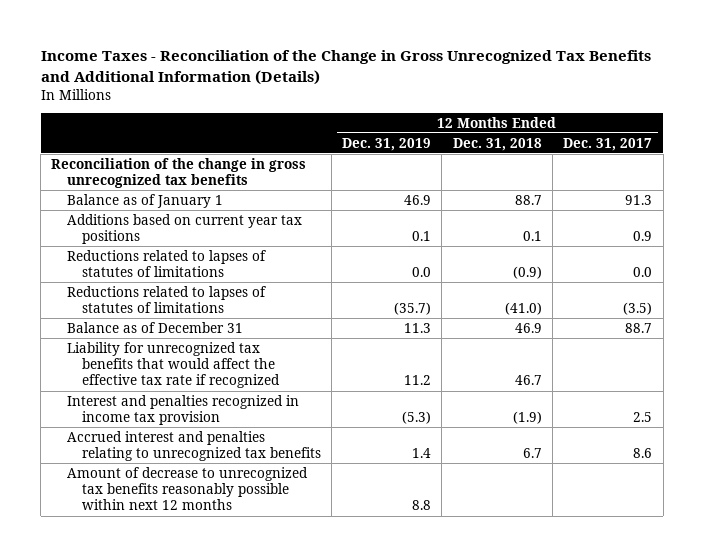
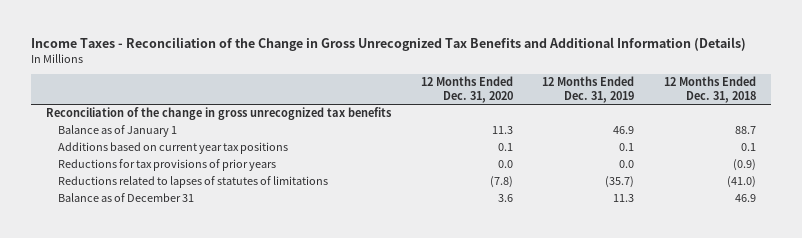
[563,137,653,151] Dec. 31, 2017 -> none
none -> [420,76,513,104] 12 Months Ended Dec. 31, 2020
[66,249,266,278] Reductions related to lapses of statutes of limitations -> [58,159,277,172] Reductions for tax provisions of prior years
[66,341,280,389] Liability for unrecognized tax benefits that would affect the effective tax rate if recognized -> none
[66,394,299,426] Interest and penalties recognized in income tax provision -> none
[66,430,321,462] Accrued interest and penalties relating to unrecognized tax benefits -> none
[66,466,308,511] Amount of decrease to unrecognized tax benefits reasonably possible within next 12 months -> none

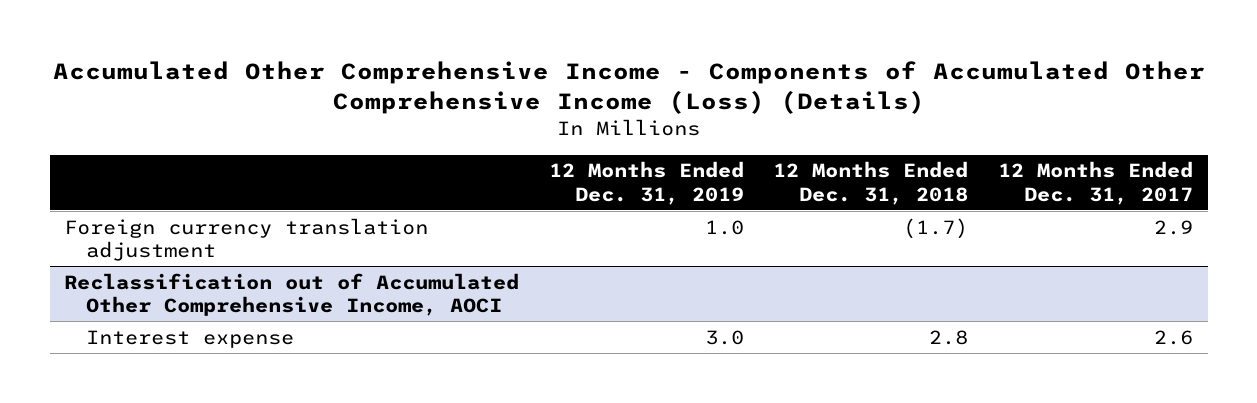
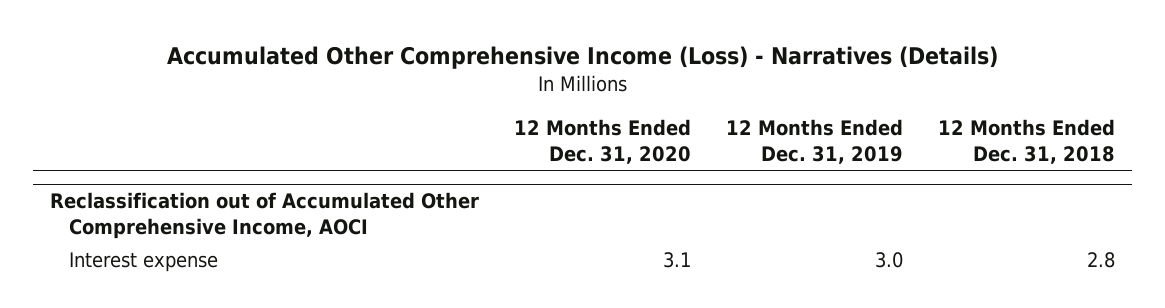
[52,61,1205,115] Accumulated Other Comprehensive Income - Components of Accumulated Other Comprehensive Income (Loss) (Details) -> [166,46,998,70] Accumulated Other Comprehensive Income (Loss) - Narratives (Details)
[997,161,1193,205] 12 Months Ended Dec. 31, 2017 -> none
none -> [514,119,692,165] 12 Months Ended Dec. 31, 2020
[64,217,429,262] Foreign currency translation adjustment -> none

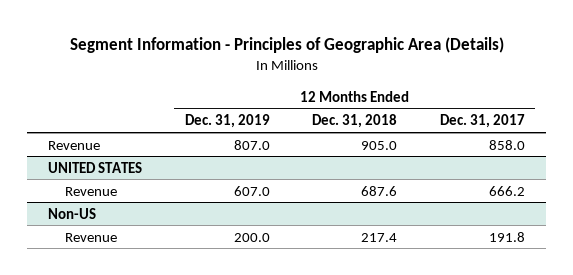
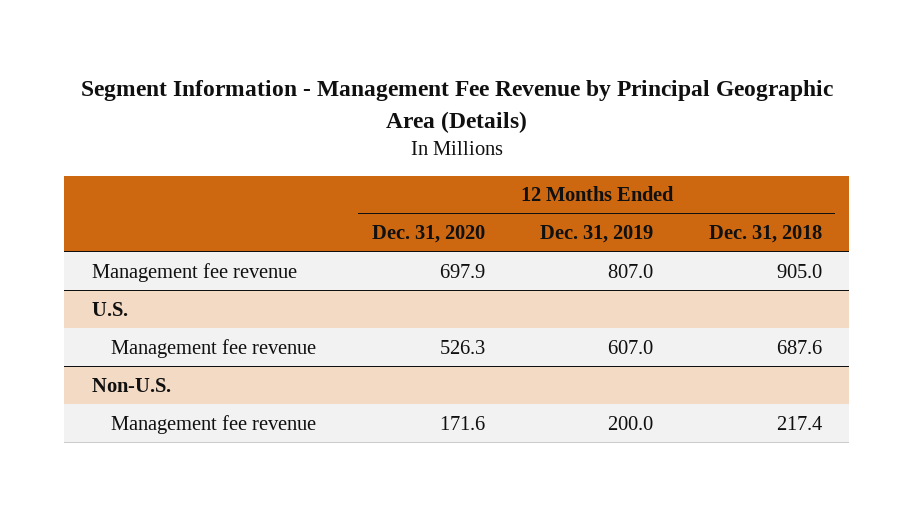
[69,37,504,54] Segment Information - Principles of Geographic Area (Details) -> [80,79,833,133] Segment Information - Management Fee Revenue by Principal Geographic Area (Details)
[439,114,525,129] Dec. 31, 2017 -> none
none -> [371,224,485,243] Dec. 31, 2020
[48,140,101,150] Revenue -> [91,262,297,282] Management fee revenue
[48,161,143,173] UNITED STATES -> [91,301,128,316] U.S.
[65,186,118,196] Revenue -> [111,338,317,358] Management fee revenue
[48,207,97,219] Non-US -> [91,377,171,392] Non-U.S.
[65,232,118,242] Revenue -> [111,414,317,434] Management fee revenue

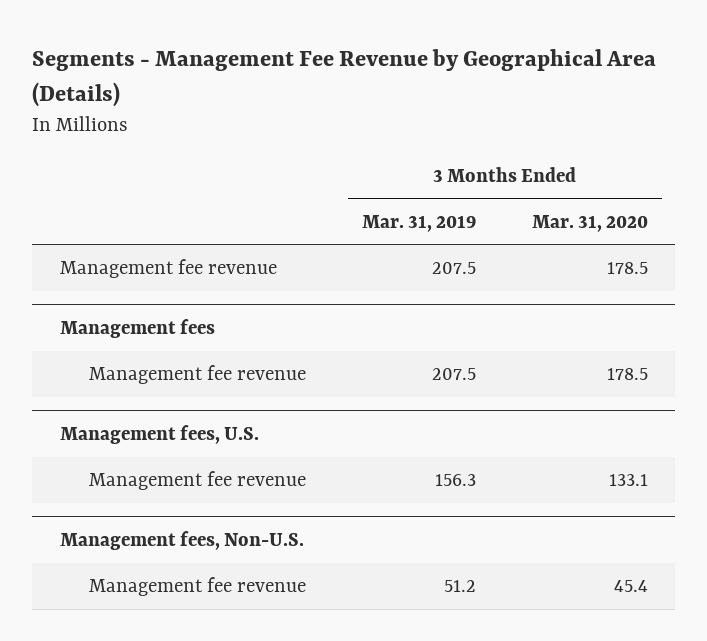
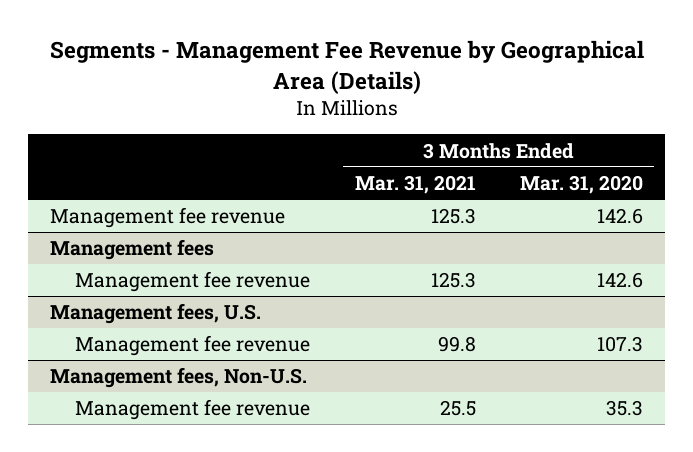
[361,214,476,232] Mar. 31, 2019 -> none
none -> [354,175,476,195] Mar. 31, 2021
[606,262,648,275] 178.5 -> [597,208,644,225] 142.6
[606,368,648,381] 178.5 -> [597,272,644,289] 142.6
[608,474,648,487] 133.1 -> [597,336,644,353] 107.3
[613,580,648,593] 45.4 -> [606,400,644,417] 35.3

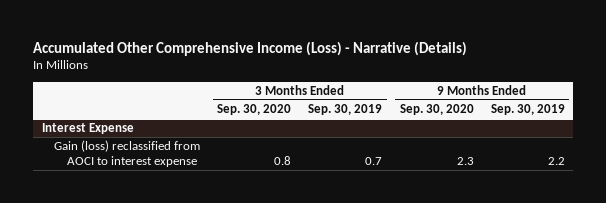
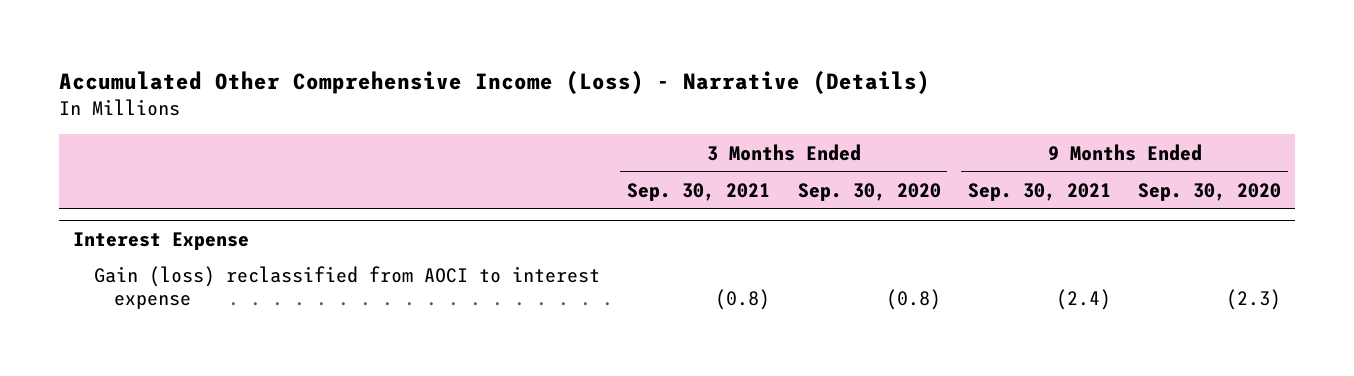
[308,104,383,116] Sep. 30, 2019 -> none
[490,104,565,116] Sep. 30, 2019 -> none
none -> [627,182,771,201] Sep. 30, 2021
none -> [967,182,1111,201] Sep. 30, 2021
[274,155,292,165] 0.8 -> [885,288,941,310] (0.8)
[456,156,474,165] 2.3 -> [1226,288,1282,310] (2.3)

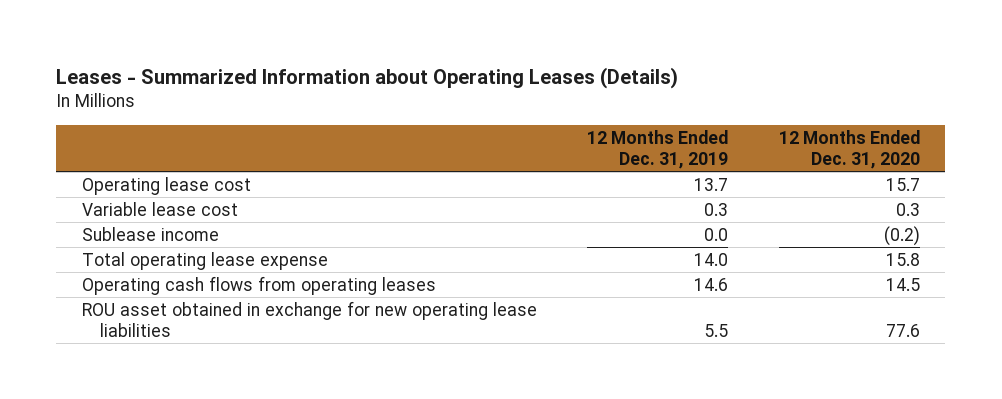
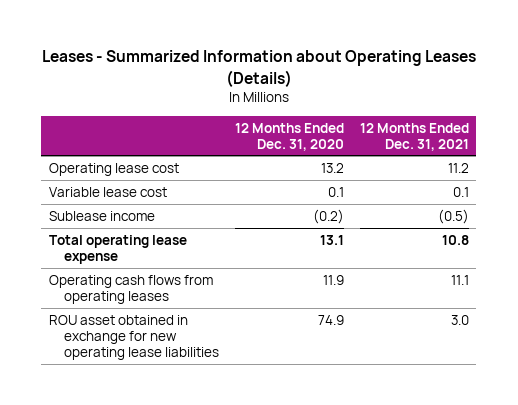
[587,129,729,169] 12 Months Ended Dec. 31, 2019 -> none
none -> [359,122,469,151] 12 Months Ended Dec. 31, 2021
[886,177,921,191] 15.7 -> [320,162,344,173] 13.2
[896,202,921,216] 0.3 -> [327,186,344,197] 0.1
[886,252,921,266] 15.8 -> [319,234,344,245] 13.1
[886,277,921,291] 14.5 -> [322,274,344,285] 11.9
[886,323,921,337] 77.6 -> [317,314,344,325] 74.9

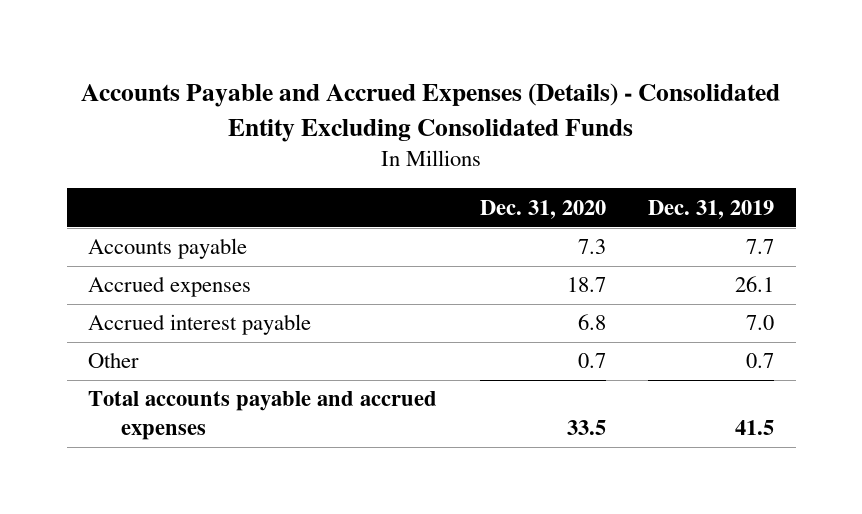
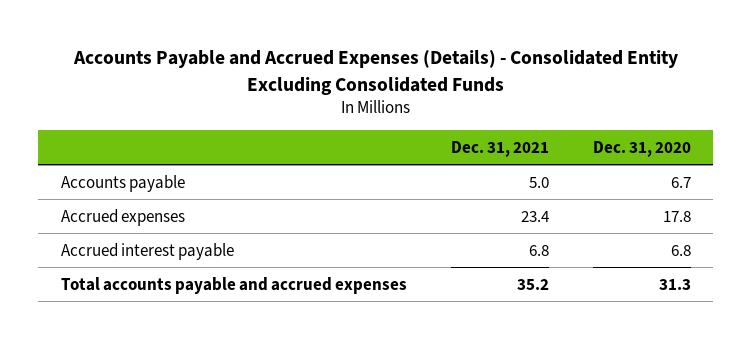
[648,199,775,219] Dec. 31, 2019 -> none
none -> [450,140,549,157] Dec. 31, 2021
[577,239,606,255] 7.3 -> [671,176,692,188] 6.7
[566,277,606,293] 18.7 -> [663,210,692,222] 17.8
[87,352,139,369] Other -> none
[566,420,606,436] 33.5 -> [659,278,692,290] 31.3

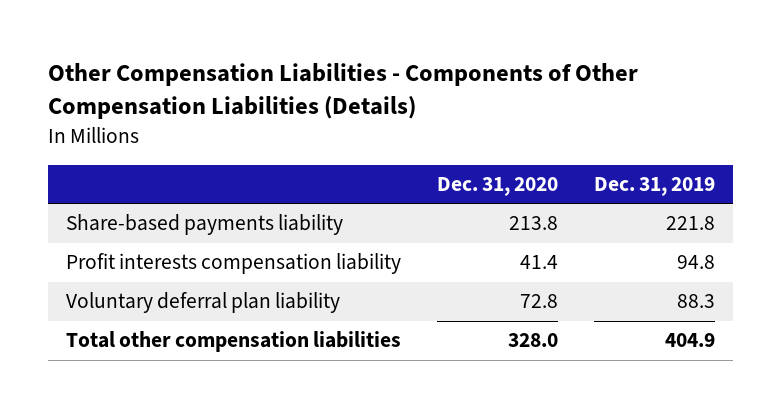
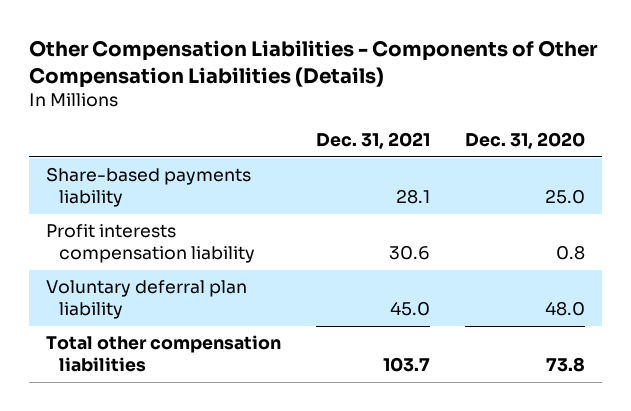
[593,176,715,196] Dec. 31, 2019 -> none
none -> [315,132,430,150] Dec. 31, 2021
[508,216,558,231] 213.8 -> [544,189,585,205] 25.0
[519,255,558,270] 41.4 -> [555,245,585,261] 0.8
[519,294,558,309] 72.8 -> [544,301,585,317] 48.0
[507,333,558,348] 328.0 -> [545,357,585,373] 73.8

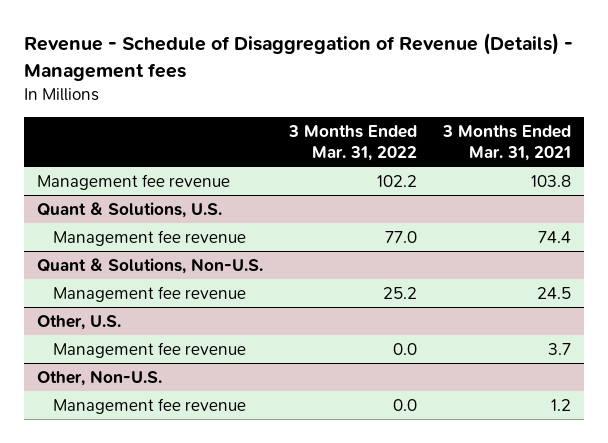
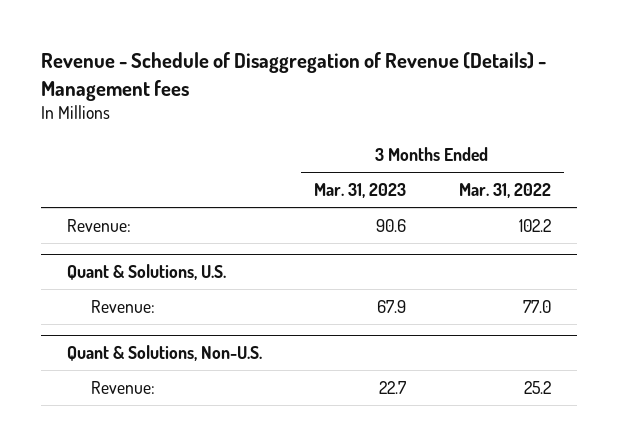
[441,124,571,161] 3 Months Ended Mar. 31, 2021 -> none
none -> [314,183,407,199] Mar. 31, 2023
[36,173,230,190] Management fee revenue -> [66,219,131,233] Revenue:
[52,229,246,246] Management fee revenue -> [91,300,156,314] Revenue:
[36,314,121,330] Other, U.S. -> none
[52,341,246,358] Management fee revenue -> none
[36,369,162,386] Other, Non-U.S. -> none
[52,397,246,414] Management fee revenue -> none
[52,285,246,302] Management fee revenue -> [91,381,156,395] Revenue:

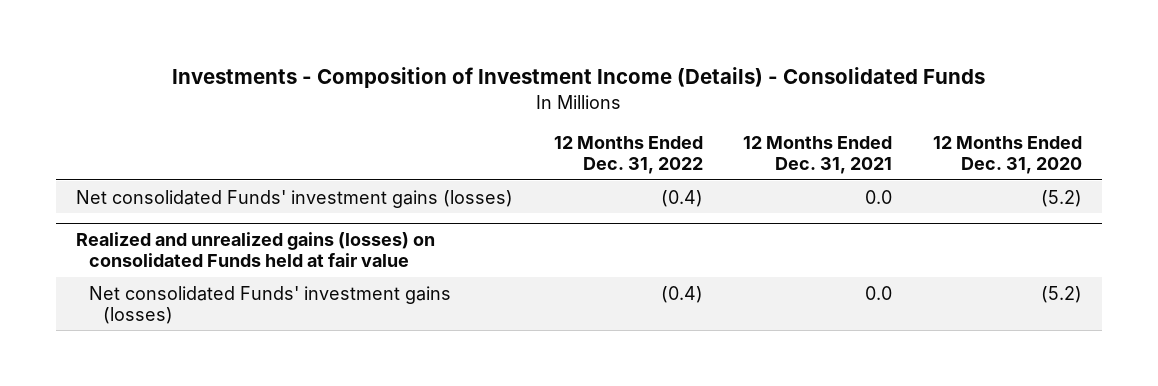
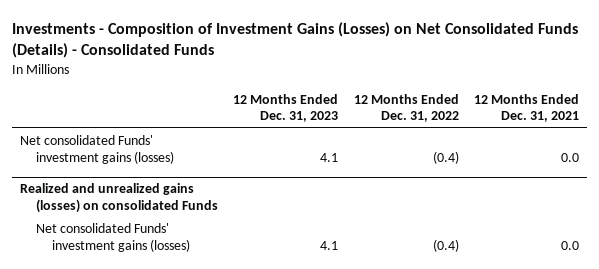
[172,67,986,89] Investments - Composition of Investment Income (Details) - Consolidated Funds -> [11,21,578,59] Investments - Composition of Investment Gains (Losses) on Net Consolidated Funds (Details) - Consolidated Funds
[932,136,1082,175] 12 Months Ended Dec. 31, 2020 -> none
none -> [233,94,339,123] 12 Months Ended Dec. 31, 2023
[76,232,436,268] Realized and unrealized gains (losses) on consolidated Funds held at fair value -> [19,183,218,213] Realized and unrealized gains (losses) on consolidated Funds

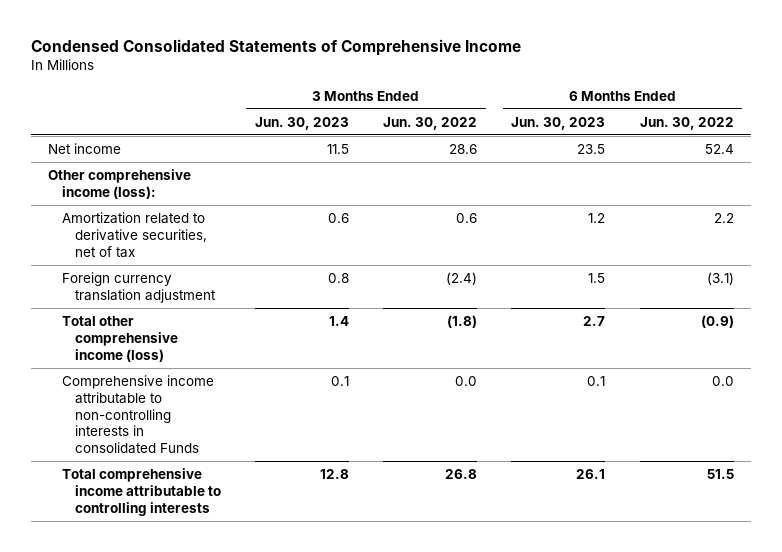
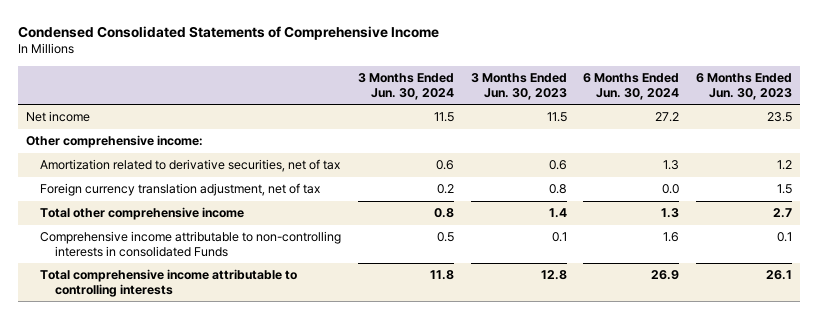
[383,116,478,130] Jun. 30, 2022 -> none
[639,116,734,130] Jun. 30, 2022 -> none
none -> [358,72,455,100] 3 Months Ended Jun. 30, 2024
none -> [583,72,680,100] 6 Months Ended Jun. 30, 2024
[48,168,192,199] Other comprehensive income (loss): -> [25,135,203,149] Other comprehensive income:
[61,271,216,303] Foreign currency translation adjustment -> [40,183,321,197] Foreign currency translation adjustment, net of tax
[61,315,178,362] Total other comprehensive income (loss) -> [40,207,245,221] Total other comprehensive income

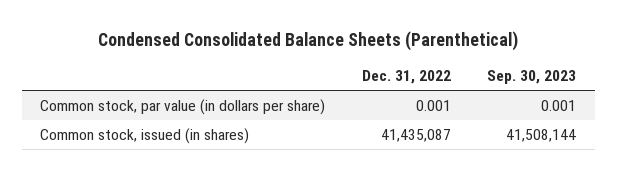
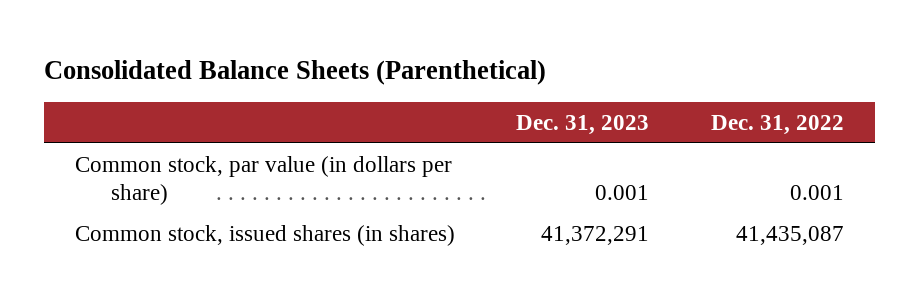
[98,30,519,51] Condensed Consolidated Balance Sheets (Parenthetical) -> [43,60,546,86] Consolidated Balance Sheets (Parenthetical)
[487,70,577,85] Sep. 30, 2023 -> none
none -> [516,115,650,136] Dec. 31, 2023
[40,127,250,144] Common stock, issued (in shares) -> [74,224,455,246] Common stock, issued shares (in shares)

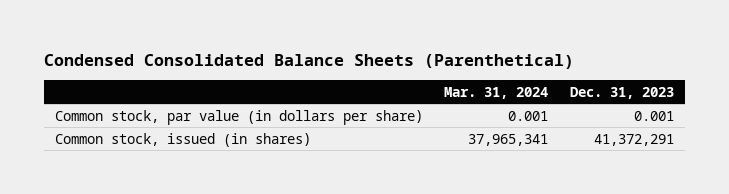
[43,60,546,86] Consolidated Balance Sheets (Parenthetical) -> [44,54,575,70] Condensed Consolidated Balance Sheets (Parenthetical)
[711,115,845,136] Dec. 31, 2022 -> none
none -> [444,86,549,99] Mar. 31, 2024
[74,224,455,246] Common stock, issued shares (in shares) -> [55,132,312,147] Common stock, issued (in shares)

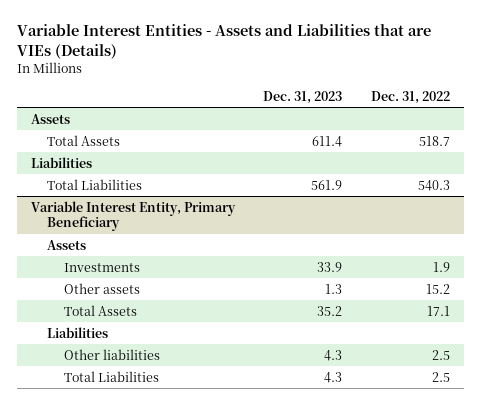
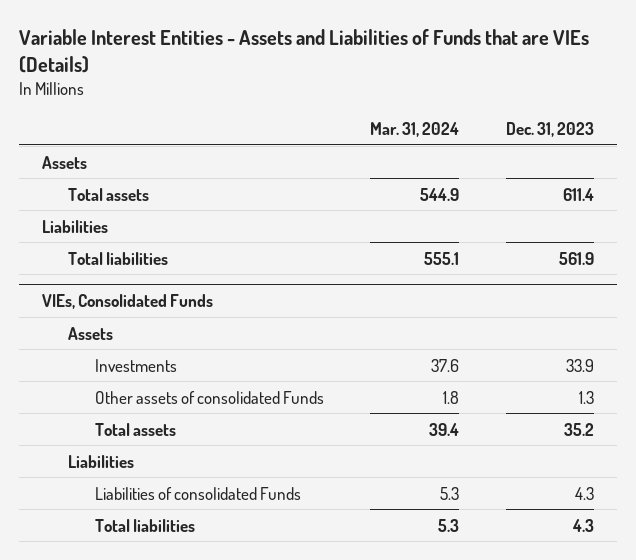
[16,24,431,59] Variable Interest Entities - Assets and Liabilities that are VIEs (Details) -> [18,29,589,73] Variable Interest Entities - Assets and Liabilities of Funds that are VIEs (Details)
[370,90,450,104] Dec. 31, 2022 -> none
none -> [370,121,460,137] Mar. 31, 2024
[47,134,121,146] Total Assets -> [68,187,150,201] Total assets
[30,200,236,232] Variable Interest Entity, Primary Beneficiary -> none
[47,178,143,190] Total Liabilities -> [68,251,169,265] Total liabilities
none -> [41,294,213,310] VIEs, Consolidated Funds
[63,282,140,294] Other assets -> [94,390,324,404] Other assets of consolidated Funds
[63,304,137,316] Total Assets -> [94,422,176,436] Total assets
[63,348,160,360] Other liabilities -> [94,486,301,500] Liabilities of consolidated Funds
[63,370,159,382] Total Liabilities -> [94,518,195,532] Total liabilities

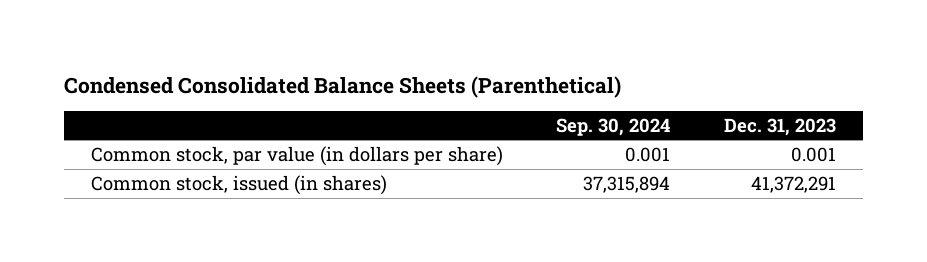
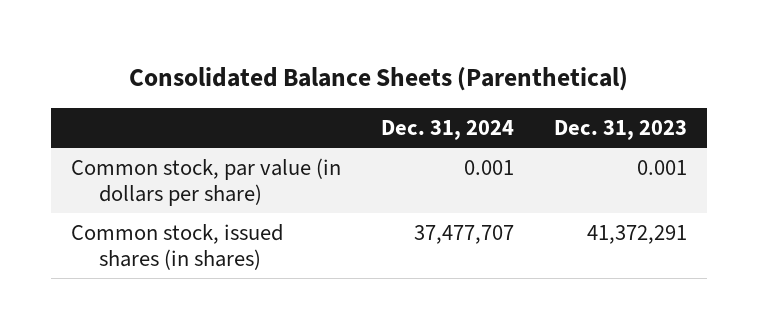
[64,75,622,98] Condensed Consolidated Balance Sheets (Parenthetical) -> [129,66,629,91] Consolidated Balance Sheets (Parenthetical)
[556,117,671,136] Sep. 30, 2024 -> none
none -> [381,120,515,141] Dec. 31, 2024
[90,174,387,195] Common stock, issued (in shares) -> [71,224,284,270] Common stock, issued shares (in shares)

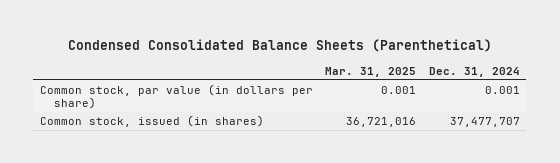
[129,66,629,91] Consolidated Balance Sheets (Parenthetical) -> [67,39,492,53] Condensed Consolidated Balance Sheets (Parenthetical)
[554,120,688,141] Dec. 31, 2023 -> none
none -> [325,66,417,77] Mar. 31, 2025
[71,224,284,270] Common stock, issued shares (in shares) -> [39,115,264,128] Common stock, issued (in shares)

